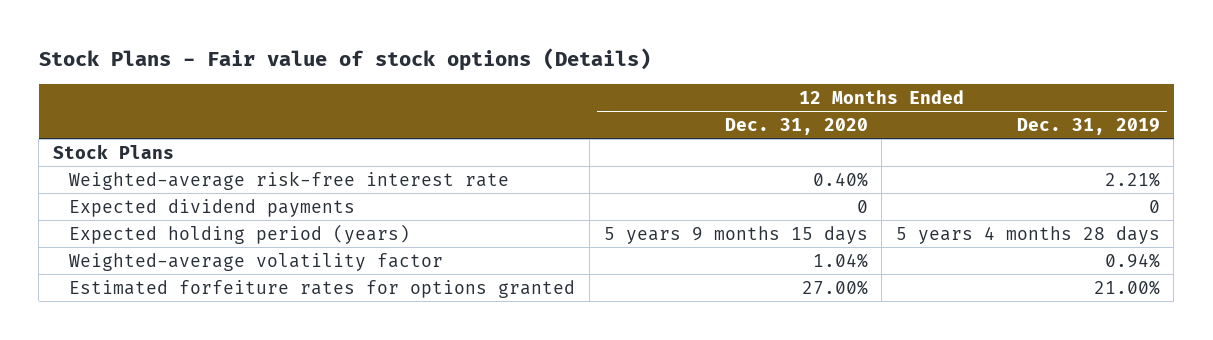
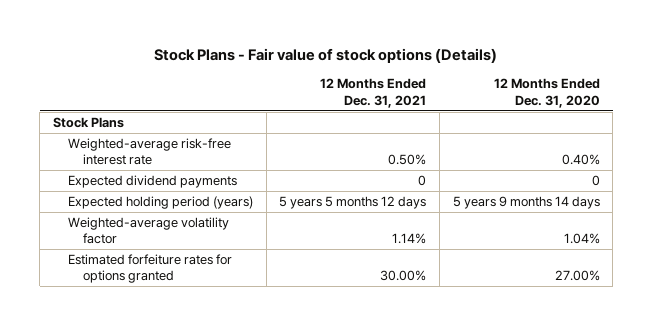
[1016,117,1160,135] Dec. 31, 2019 -> none
none -> [320,78,427,108] 12 Months Ended Dec. 31, 2021
[603,225,868,244] 5 years 9 months 15 days -> [452,195,600,209] 5 years 9 months 14 days

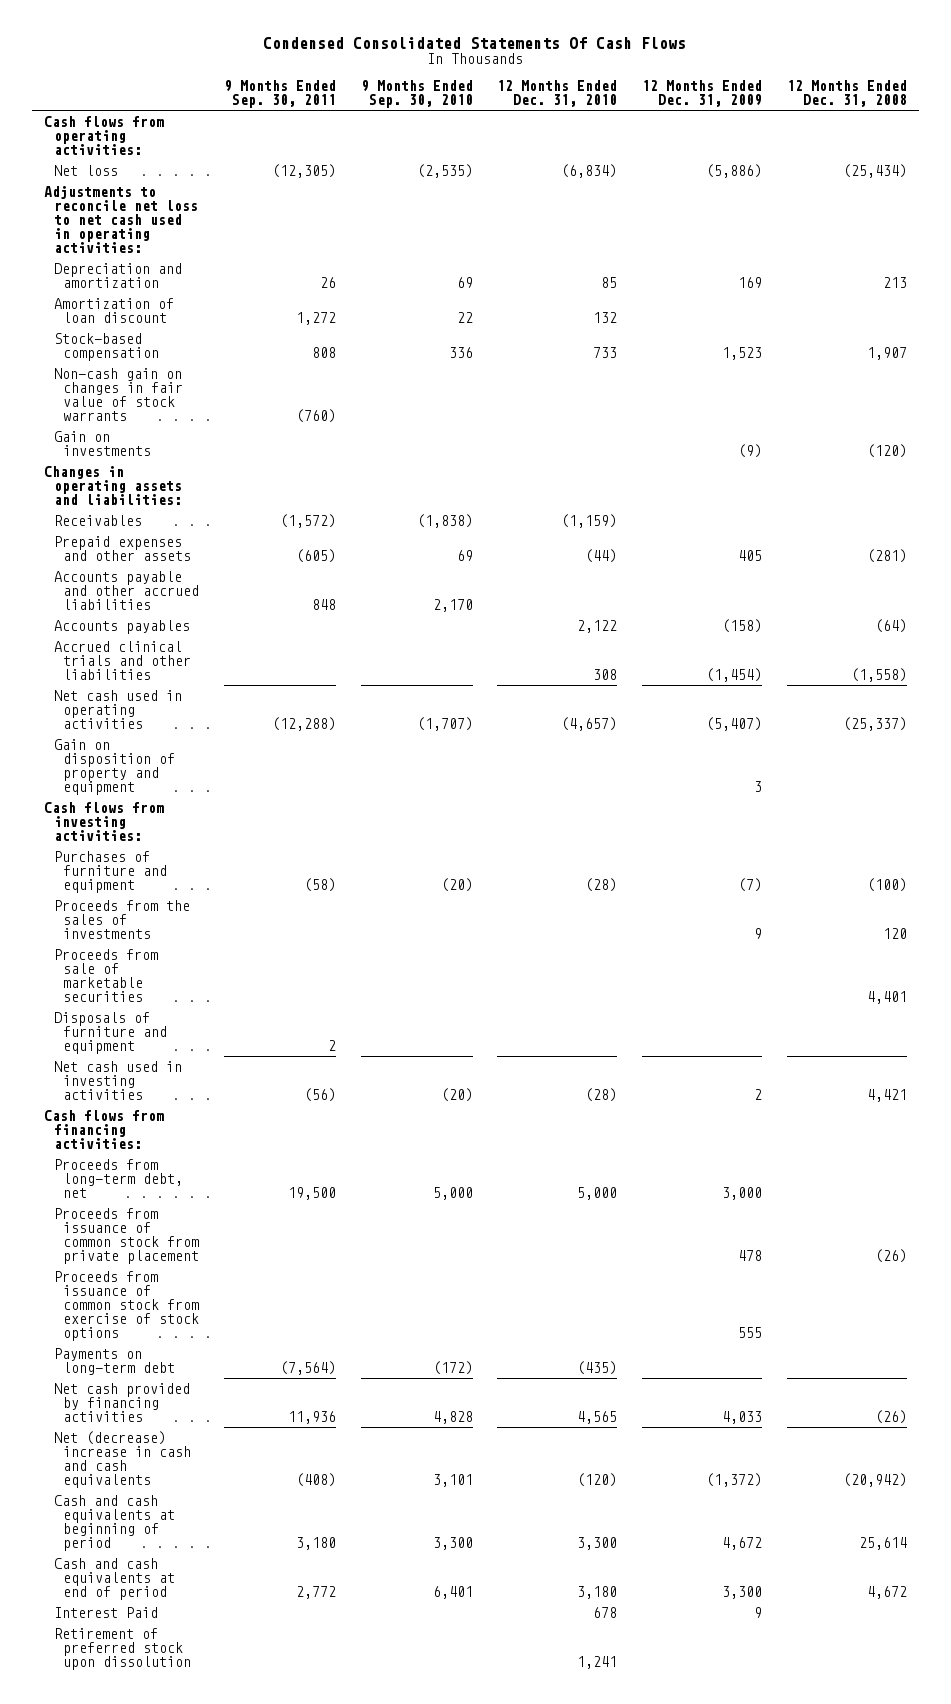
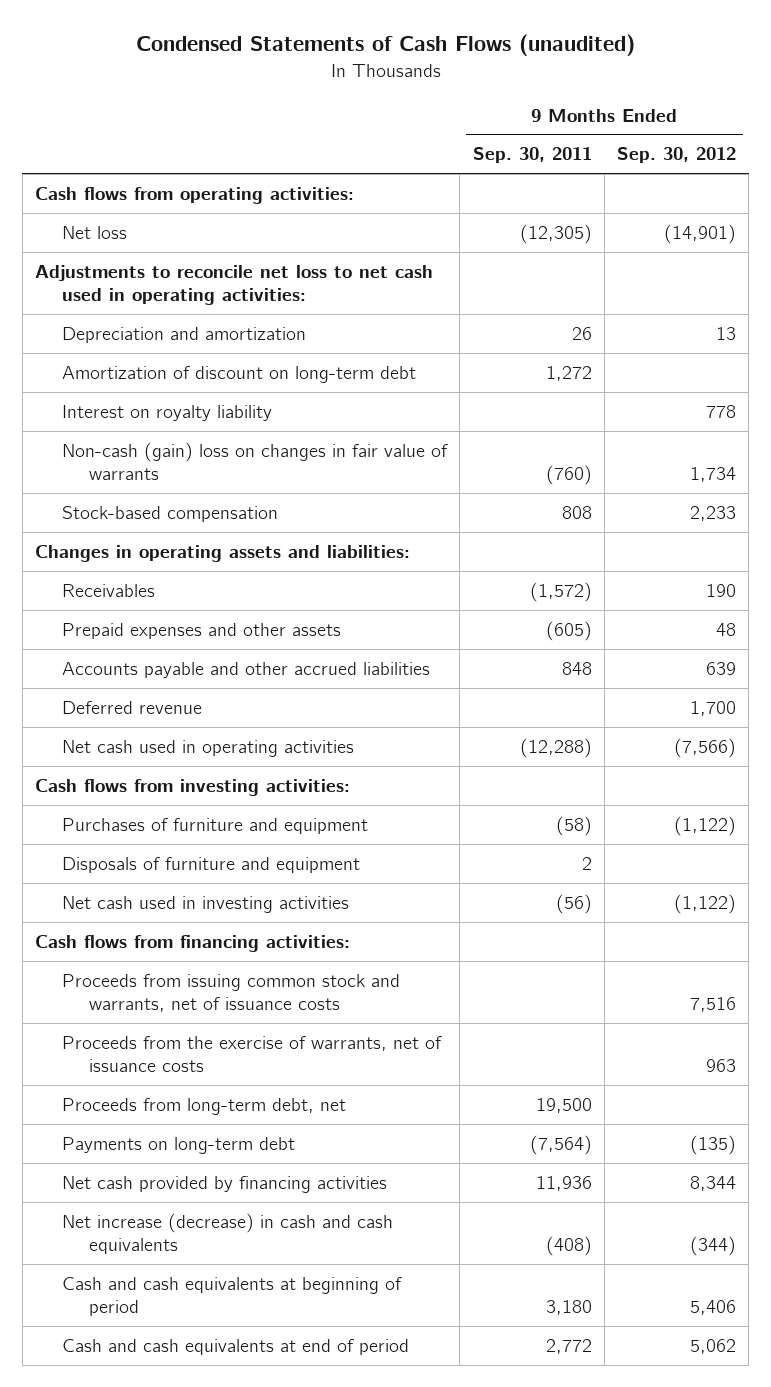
[263,37,687,50] Condensed Consolidated Statements Of Cash Flows -> [135,34,635,57] Condensed Statements of Cash Flows (unaudited)
[360,80,473,109] 9 Months Ended Sep. 30, 2010 -> none
[497,80,618,108] 12 Months Ended Dec. 31, 2010 -> none
[641,80,762,108] 12 Months Ended Dec. 31, 2009 -> none
[786,80,907,108] 12 Months Ended Dec. 31, 2008 -> none
none -> [617,147,737,164] Sep. 30, 2012
[53,297,174,323] Amortization of loan discount -> [61,365,416,383] Amortization of discount on long-term debt
none -> [61,404,272,421] Interest on royalty liability
none -> [61,441,448,481] Non-cash (gain) loss on changes in fair value of warrants
[53,367,184,421] Non-cash gain on changes in fair value of stock warrants -> none
[53,430,152,456] Gain on investments -> none
[53,619,190,634] Accounts payables -> none
[53,640,192,680] Accrued clinical trials and other liabilities -> none
none -> [61,700,202,714] Deferred revenue
[53,738,176,795] Gain on disposition of property and equipment -> none
[53,899,190,939] Proceeds from the sales of investments -> none
[53,948,158,1002] Proceeds from sale of marketable securities -> none
none -> [61,973,400,1013] Proceeds from issuing common stock and warrants, net of issuance costs
none -> [61,1035,442,1073] Proceeds from the exercise of warrants, net of issuance costs
[53,1207,200,1264] Proceeds from issuance of common stock from private placement -> none
[53,1270,200,1341] Proceeds from issuance of common stock from exercise of stock options -> none
[53,1430,192,1488] Net (decrease) increase in cash and cash equivalents -> [61,1212,393,1255] Net increase (decrease) in cash and cash equivalents
[53,1606,158,1618] Interest Paid -> none
[53,1627,192,1670] Retirement of preferred stock upon dissolution -> none

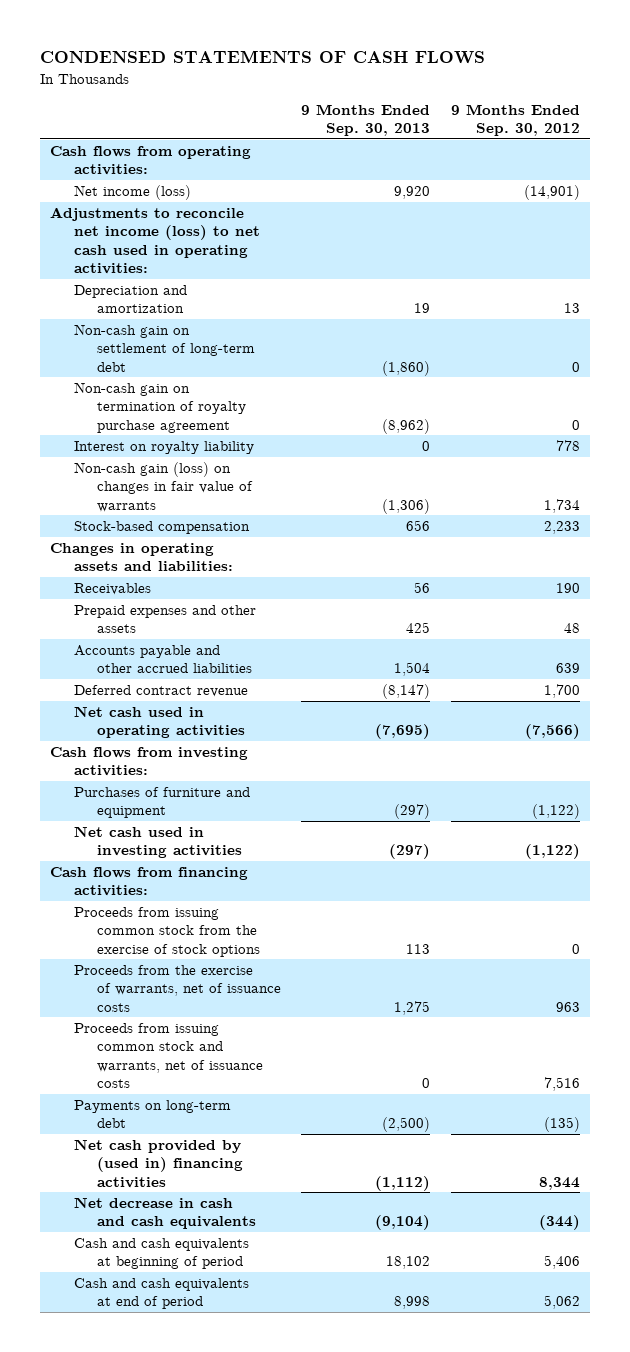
[135,34,635,57] Condensed Statements of Cash Flows (unaudited) -> [40,50,486,65] CONDENSED STATEMENTS OF CASH FLOWS
[472,147,592,164] Sep. 30, 2011 -> none
none -> [301,103,431,136] 9 Months Ended Sep. 30, 2013
[61,225,127,239] Net loss -> [73,185,191,201] Net income (loss)
[34,264,433,306] Adjustments to reconcile net loss to net cash used in operating activities: -> [50,207,260,274] Adjustments to reconcile net income (loss) to net cash used in operating activities:
[61,365,416,383] Amortization of discount on long-term debt -> none
none -> [73,324,255,372] Non-cash gain on settlement of long-term debt
none -> [73,382,246,433] Non-cash gain on termination of royalty purchase agreement
[61,441,448,481] Non-cash (gain) loss on changes in fair value of warrants -> [73,462,253,512] Non-cash gain (loss) on changes in fair value of warrants
[61,700,202,714] Deferred revenue -> [73,685,248,698] Deferred contract revenue
[61,856,360,873] Disposals of furniture and equipment -> none
none -> [73,907,260,957] Proceeds from issuing common stock from the exercise of stock options
[61,1097,346,1115] Proceeds from long-term debt, net -> none
[61,973,400,1013] Proceeds from issuing common stock and warrants, net of issuance costs -> [73,1023,263,1088] Proceeds from issuing common stock and warrants, net of issuance costs
[61,1175,387,1193] Net cash provided by financing activities -> [73,1139,243,1188] Net cash provided by (used in) financing activities
[61,1212,393,1255] Net increase (decrease) in cash and cash equivalents -> [73,1197,256,1230] Net decrease in cash and cash equivalents

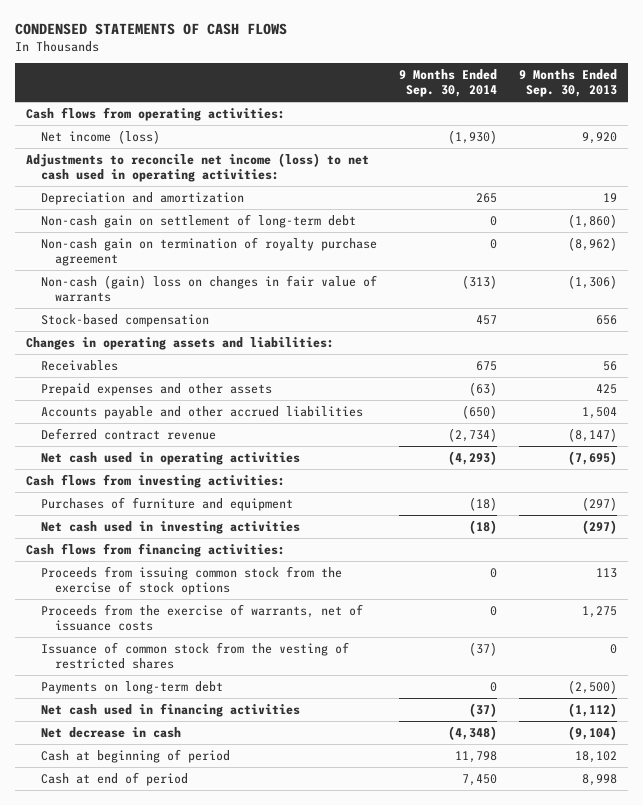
[450,103,580,136] 9 Months Ended Sep. 30, 2012 -> none
none -> [398,68,497,97] 9 Months Ended Sep. 30, 2014
[73,441,254,455] Interest on royalty liability -> none
[73,462,253,512] Non-cash gain (loss) on changes in fair value of warrants -> [40,274,377,303] Non-cash (gain) loss on changes in fair value of warrants
[73,1023,263,1088] Proceeds from issuing common stock and warrants, net of issuance costs -> none
none -> [40,641,349,670] Issuance of common stock from the vesting of restricted shares
[73,1139,243,1188] Net cash provided by (used in) financing activities -> [40,702,300,717] Net cash used in financing activities
[73,1197,256,1230] Net decrease in cash and cash equivalents -> [40,726,181,738] Net decrease in cash
[73,1238,249,1270] Cash and cash equivalents at beginning of period -> [40,748,230,763] Cash at beginning of period
[73,1278,249,1310] Cash and cash equivalents at end of period -> [40,771,188,786] Cash at end of period

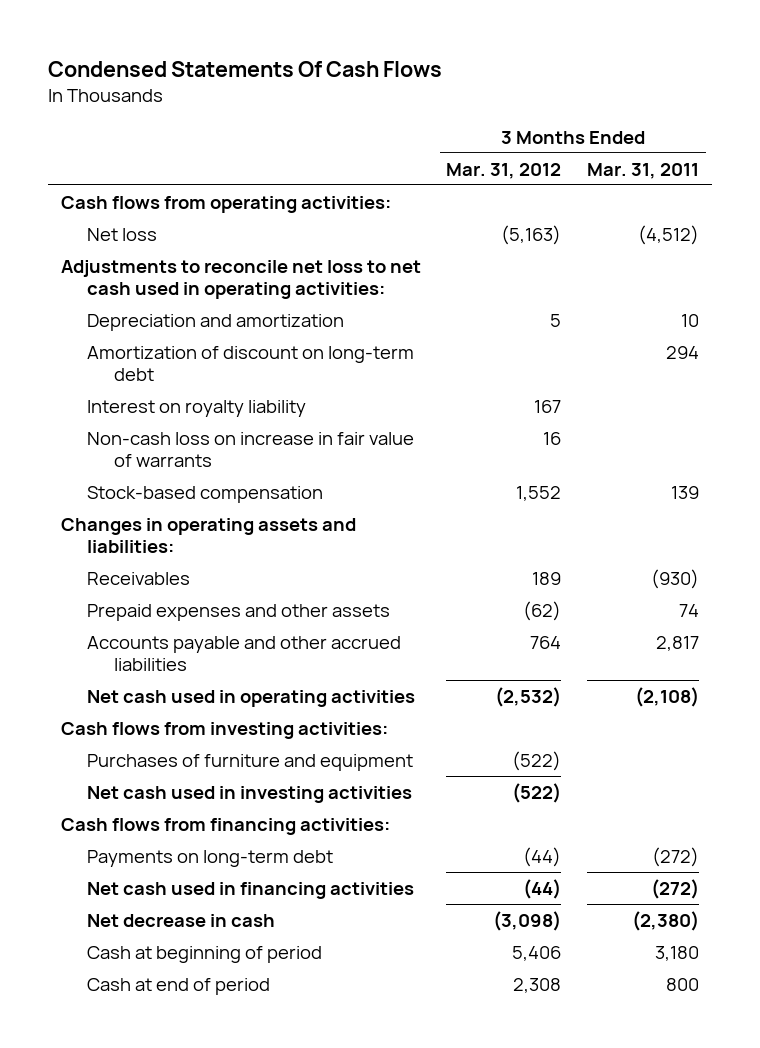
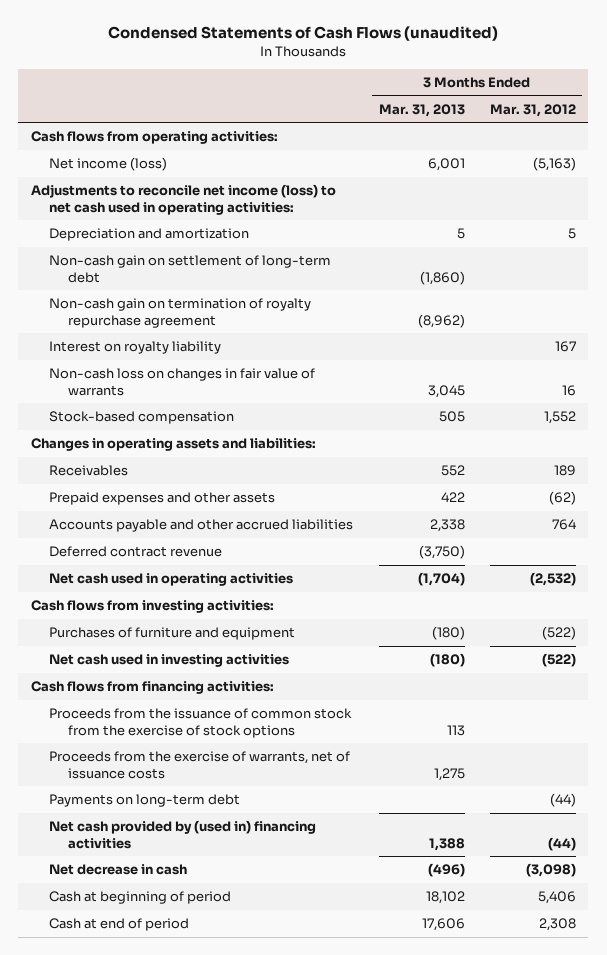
[47,60,442,77] Condensed Statements Of Cash Flows -> [108,26,499,42] Condensed Statements of Cash Flows (unaudited)
[587,162,700,179] Mar. 31, 2011 -> none
none -> [378,103,465,117] Mar. 31, 2013
[87,227,158,241] Net loss -> [49,157,168,172] Net income (loss)
[60,259,421,299] Adjustments to reconcile net loss to net cash used in operating activities: -> [30,184,336,215] Adjustments to reconcile net income (loss) to net cash used in operating activities:
[87,345,415,381] Amortization of discount on long-term debt -> none
none -> [49,255,332,283] Non-cash gain on settlement of long-term debt
none -> [49,298,312,328] Non-cash gain on termination of royalty repurchase agreement
[87,431,415,467] Non-cash loss on increase in fair value of warrants -> [49,368,316,396] Non-cash loss on changes in fair value of warrants
none -> [49,546,223,558] Deferred contract revenue
none -> [49,708,353,738] Proceeds from the issuance of common stock from the exercise of stock options
none -> [49,751,351,779] Proceeds from the exercise of warrants, net of issuance costs
[87,881,415,899] Net cash used in financing activities -> [49,820,317,849] Net cash provided by (used in) financing activities

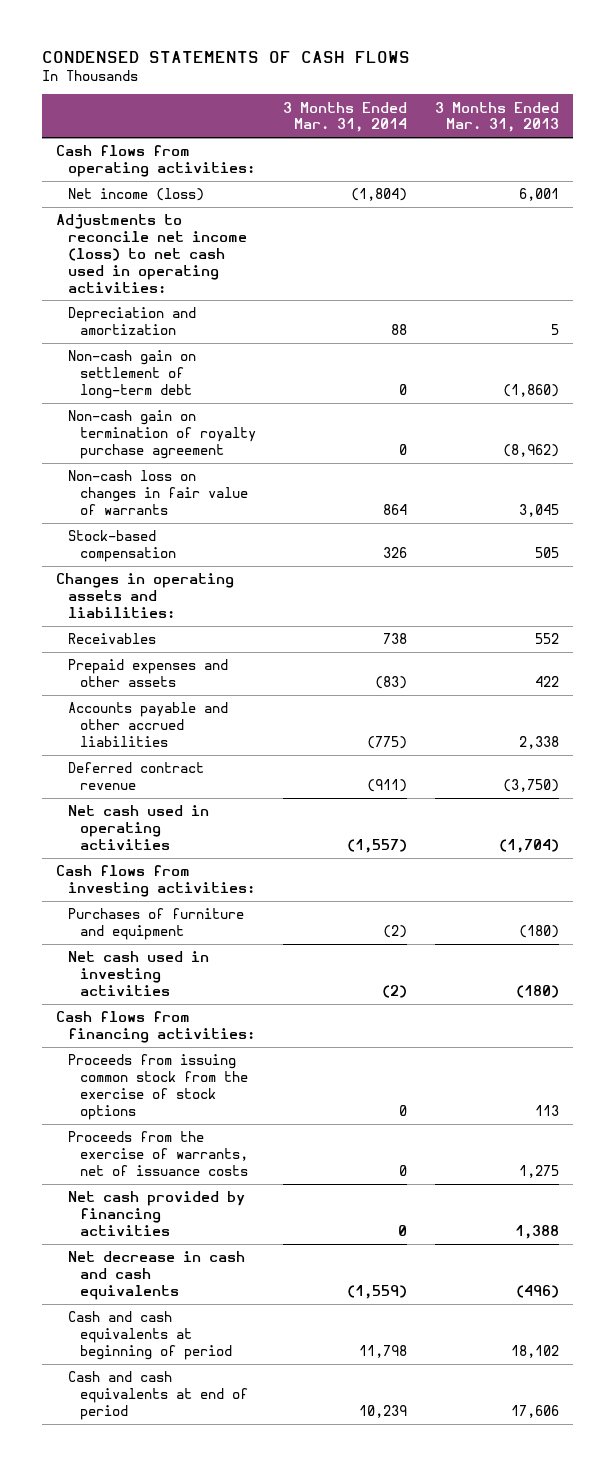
[108,26,499,42] Condensed Statements of Cash Flows (unaudited) -> [41,50,410,63] CONDENSED STATEMENTS OF CASH FLOWS
[489,103,576,117] Mar. 31, 2012 -> none
none -> [283,101,408,133] 3 Months Ended Mar. 31, 2014
[49,341,222,355] Interest on royalty liability -> none
[49,298,312,328] Non-cash gain on termination of royalty repurchase agreement -> [67,410,256,459] Non-cash gain on termination of royalty purchase agreement
[49,708,353,738] Proceeds from the issuance of common stock from the exercise of stock options -> [67,1054,248,1120] Proceeds from issuing common stock from the exercise of stock options
[49,794,241,808] Payments on long-term debt -> none
[49,820,317,849] Net cash provided by (used in) financing activities -> [67,1191,245,1236] Net cash provided by financing activities
[49,864,188,876] Net decrease in cash -> [67,1251,245,1300] Net decrease in cash and cash equivalents
[49,891,232,905] Cash at beginning of period -> [67,1311,232,1360] Cash and cash equivalents at beginning of period
[49,918,190,932] Cash at end of period -> [67,1371,248,1420] Cash and cash equivalents at end of period

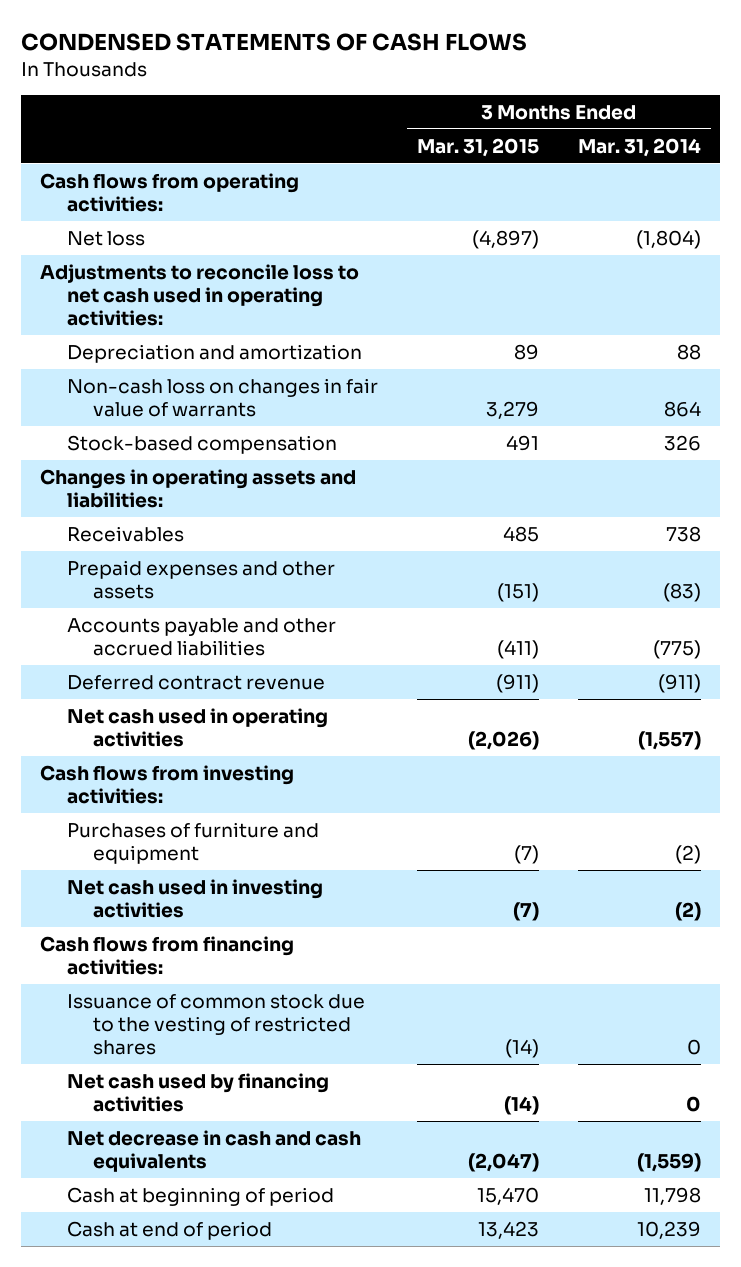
[435,101,560,133] 3 Months Ended Mar. 31, 2013 -> none
none -> [416,137,539,157] Mar. 31, 2015
[67,188,204,202] Net income (loss) -> [66,230,145,246] Net loss
[55,214,247,293] Adjustments to reconcile net income (loss) to net cash used in operating activities: -> [40,263,360,326] Adjustments to reconcile loss to net cash used in operating activities:
[67,350,196,399] Non-cash gain on settlement of long-term debt -> none
[67,410,256,459] Non-cash gain on termination of royalty purchase agreement -> none
[67,1054,248,1120] Proceeds from issuing common stock from the exercise of stock options -> none
[67,1131,248,1176] Proceeds from the exercise of warrants, net of issuance costs -> none
none -> [66,993,365,1055] Issuance of common stock due to the vesting of restricted shares
[67,1191,245,1236] Net cash provided by financing activities -> [66,1072,329,1112] Net cash used by financing activities
[67,1311,232,1360] Cash and cash equivalents at beginning of period -> [66,1186,334,1206] Cash at beginning of period
[67,1371,248,1420] Cash and cash equivalents at end of period -> [66,1220,272,1240] Cash at end of period

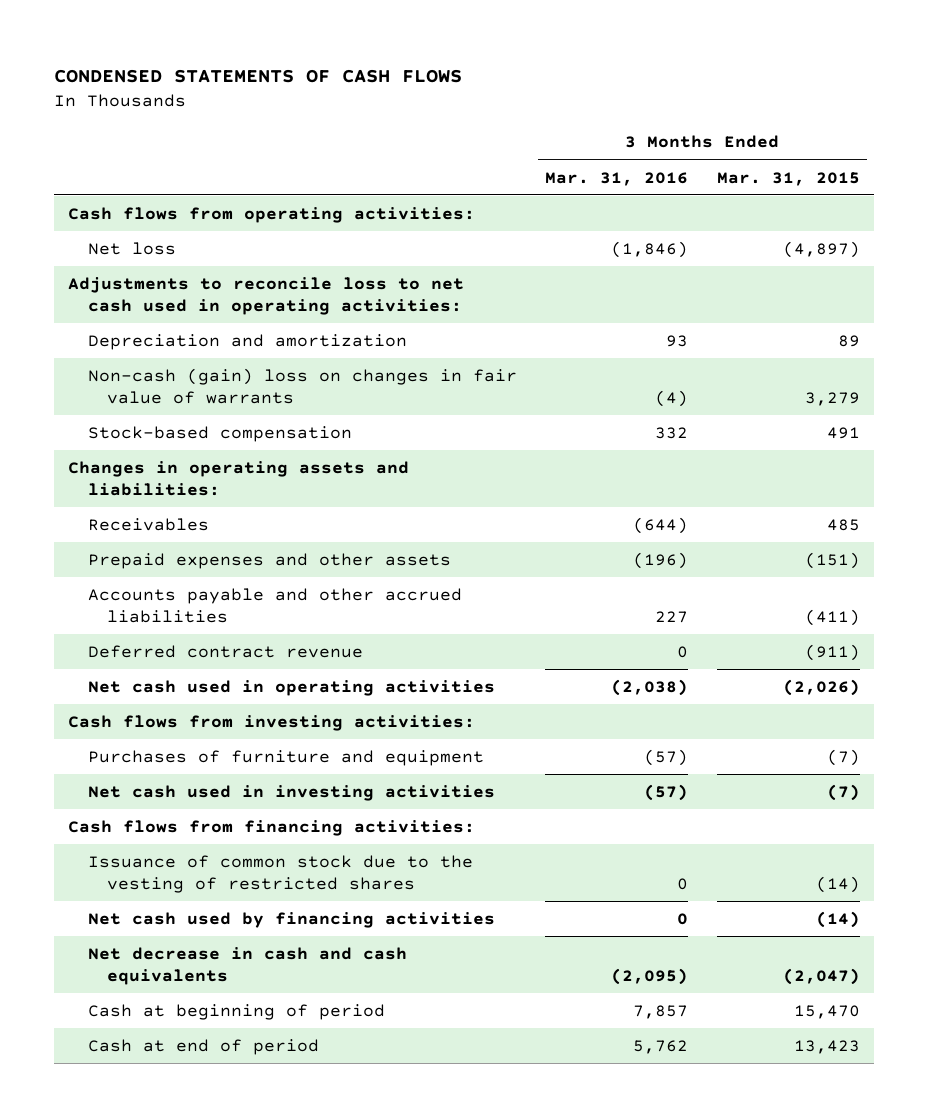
[577,137,701,157] Mar. 31, 2014 -> none
none -> [545,171,689,186] Mar. 31, 2016
[66,377,378,417] Non-cash loss on changes in fair value of warrants -> [87,367,517,404] Non-cash (gain) loss on changes in fair value of warrants

